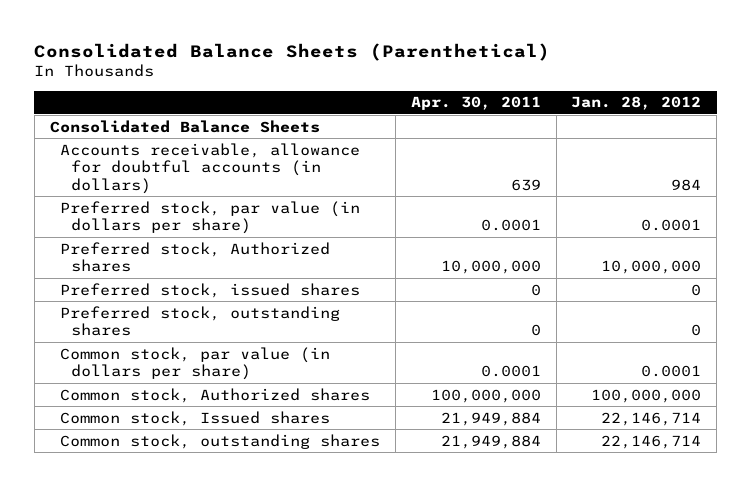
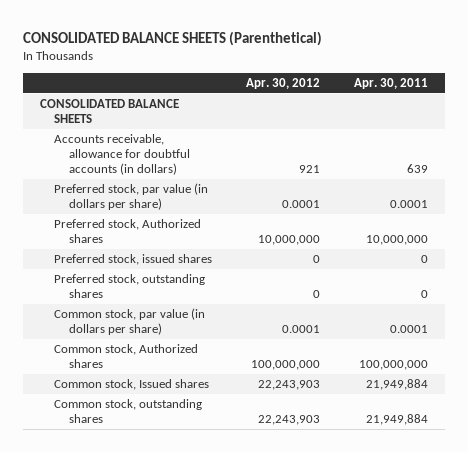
[34,42,551,61] Consolidated Balance Sheets (Parenthetical) -> [23,30,323,46] CONSOLIDATED BALANCE SHEETS (Parenthetical)
[571,96,702,111] Jan. 28, 2012 -> none
none -> [246,77,321,89] Apr. 30, 2012
[49,119,320,133] Consolidated Balance Sheets -> [39,99,179,124] CONSOLIDATED BALANCE SHEETS

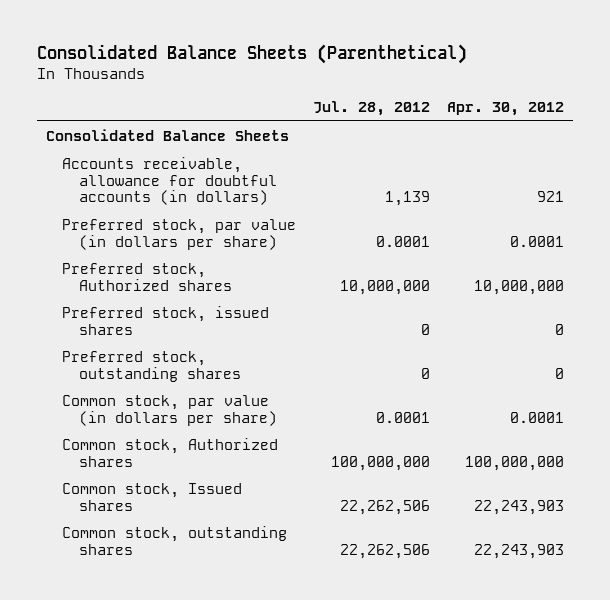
[23,30,323,46] CONSOLIDATED BALANCE SHEETS (Parenthetical) -> [37,44,468,65] Consolidated Balance Sheets (Parenthetical)
[353,77,428,89] Apr. 30, 2011 -> none
none -> [313,101,431,117] Jul. 28, 2012
[39,99,179,124] CONSOLIDATED BALANCE SHEETS -> [45,128,289,141] Consolidated Balance Sheets

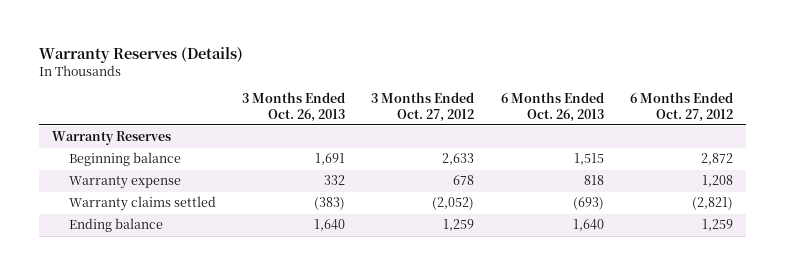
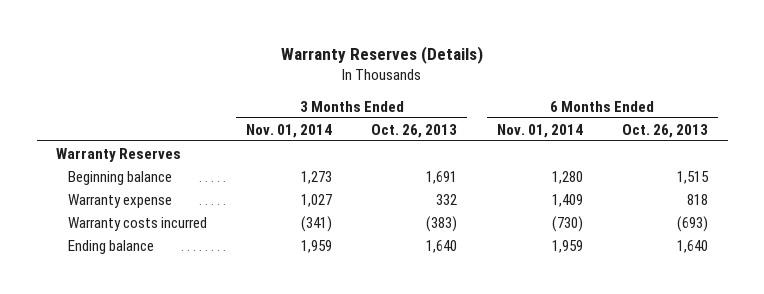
[371,92,475,122] 3 Months Ended Oct. 27, 2012 -> none
[630,92,734,122] 6 Months Ended Oct. 27, 2012 -> none
none -> [245,123,332,138] Nov. 01, 2014
none -> [496,123,583,138] Nov. 01, 2014
[68,196,216,212] Warranty claims settled -> [67,216,207,231] Warranty costs incurred

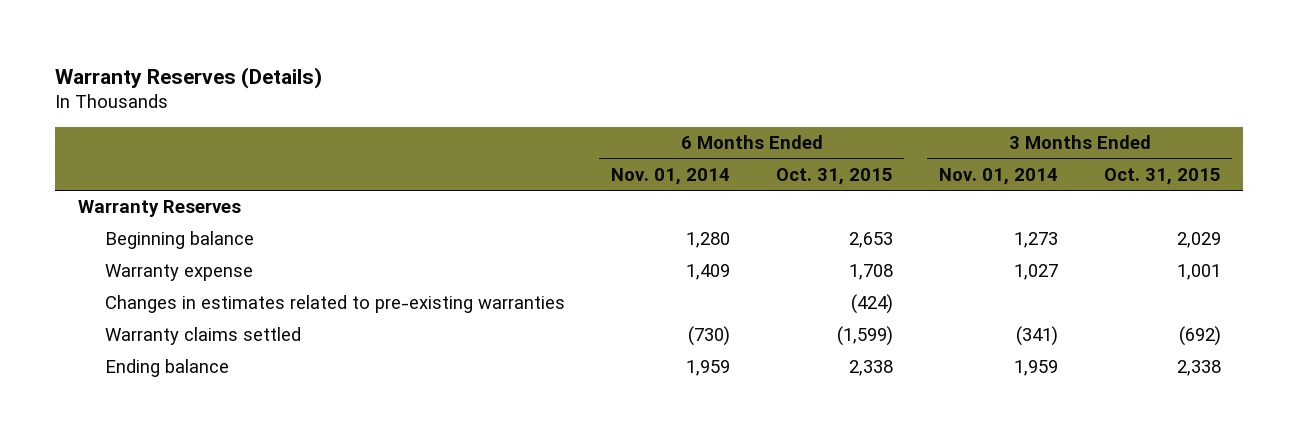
[371,123,458,138] Oct. 26, 2013 -> none
[621,123,708,138] Oct. 26, 2013 -> none
none -> [775,167,893,185] Oct. 31, 2015
none -> [1103,167,1221,185] Oct. 31, 2015
none -> [105,295,566,314] Changes in estimates related to pre-existing warranties
[67,216,207,231] Warranty costs incurred -> [105,327,302,346] Warranty claims settled

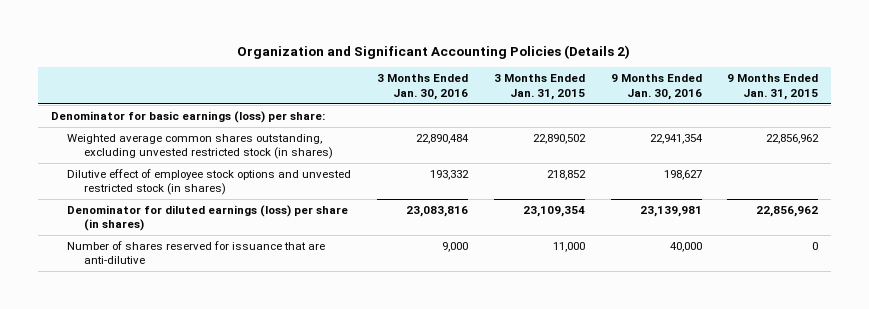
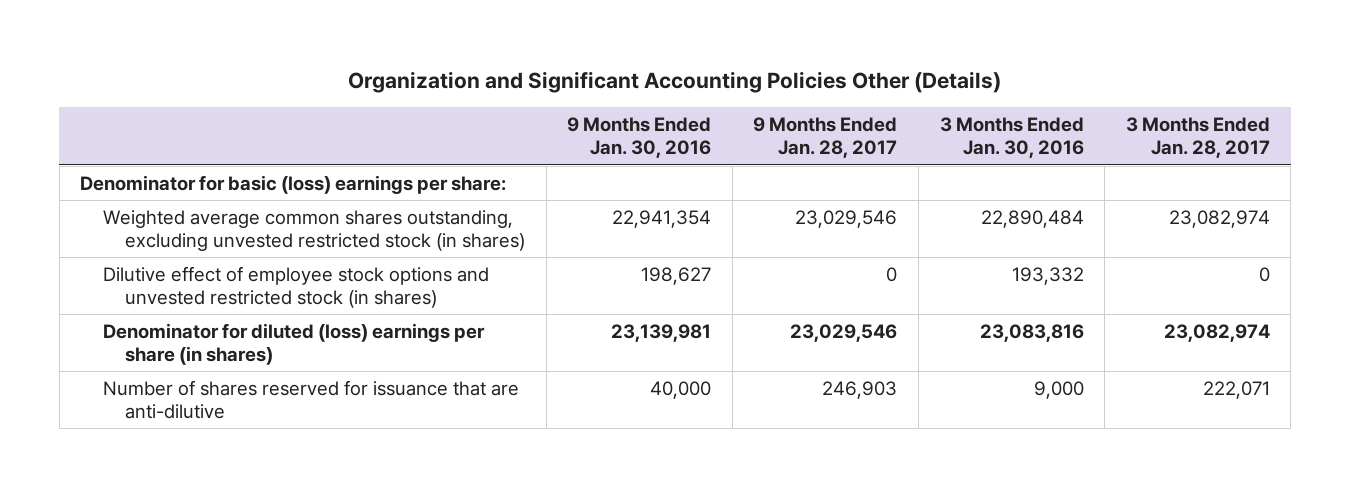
[237,44,631,59] Organization and Significant Accounting Policies (Details 2) -> [347,71,1001,94] Organization and Significant Accounting Policies Other (Details)
[493,74,585,100] 3 Months Ended Jan. 31, 2015 -> none
[727,74,819,100] 9 Months Ended Jan. 31, 2015 -> none
none -> [753,116,898,159] 9 Months Ended Jan. 28, 2017
none -> [1125,116,1270,159] 3 Months Ended Jan. 28, 2017
[50,110,325,123] Denominator for basic earnings (loss) per share: -> [80,174,507,194] Denominator for basic (loss) earnings per share:
[67,204,349,232] Denominator for diluted earnings (loss) per share (in shares) -> [102,322,485,366] Denominator for diluted (loss) earnings per share (in shares)

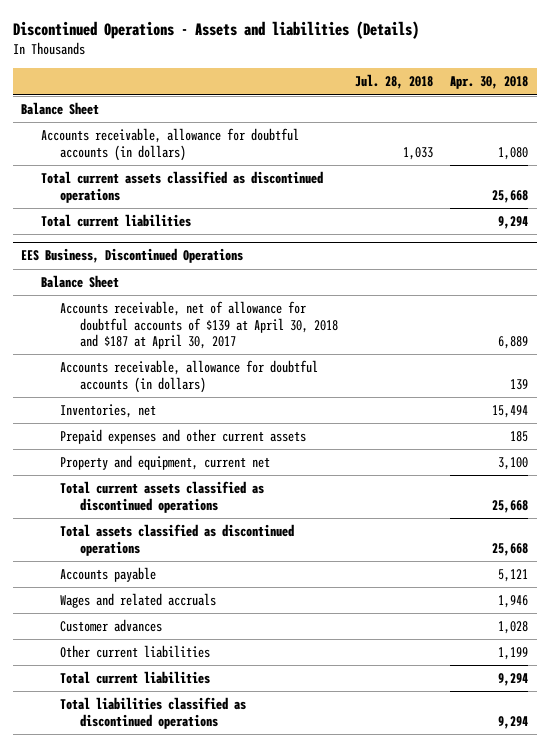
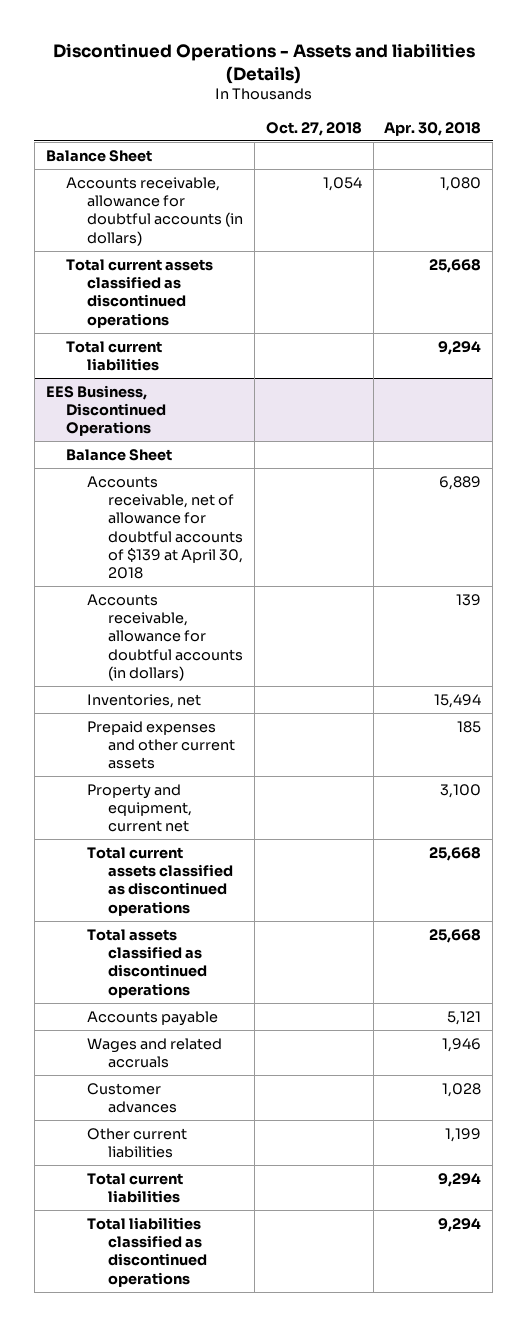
[355,74,434,90] Jul. 28, 2018 -> none
none -> [265,121,362,136] Oct. 27, 2018
[60,301,338,349] Accounts receivable, net of allowance for doubtful accounts of $139 at April 30, 2018 and $187 at April 30, 2017 -> [87,475,243,580] Accounts receivable, net of allowance for doubtful accounts of $139 at April 30, 2018

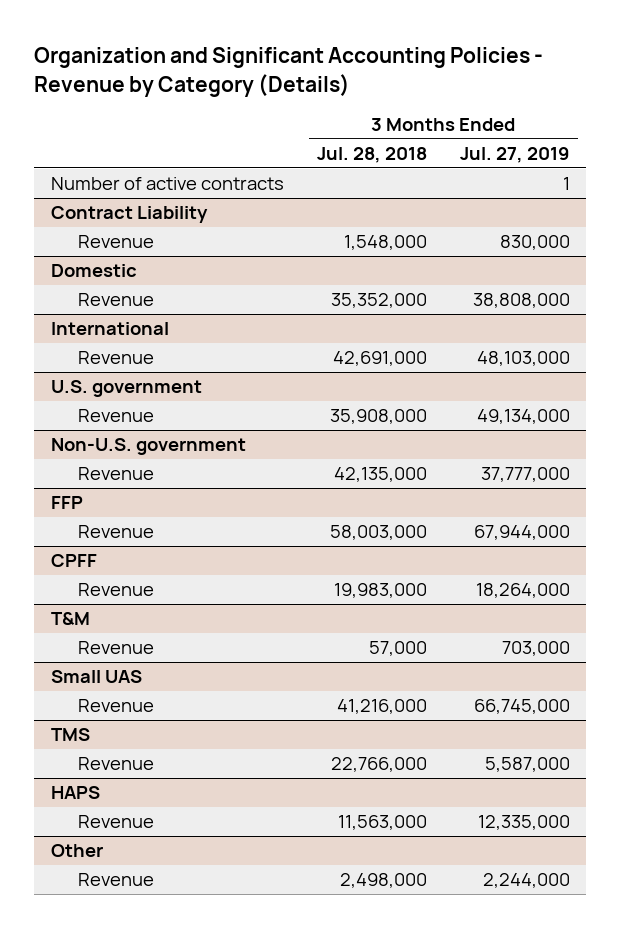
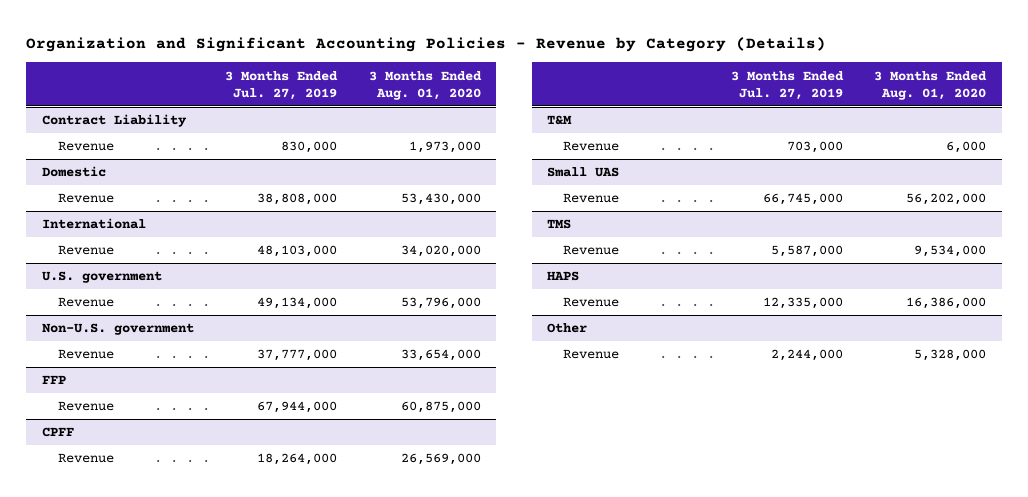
[316,146,427,163] Jul. 28, 2018 -> none
none -> [368,70,482,100] 3 Months Ended Aug. 01, 2020
[50,177,284,191] Number of active contracts -> none

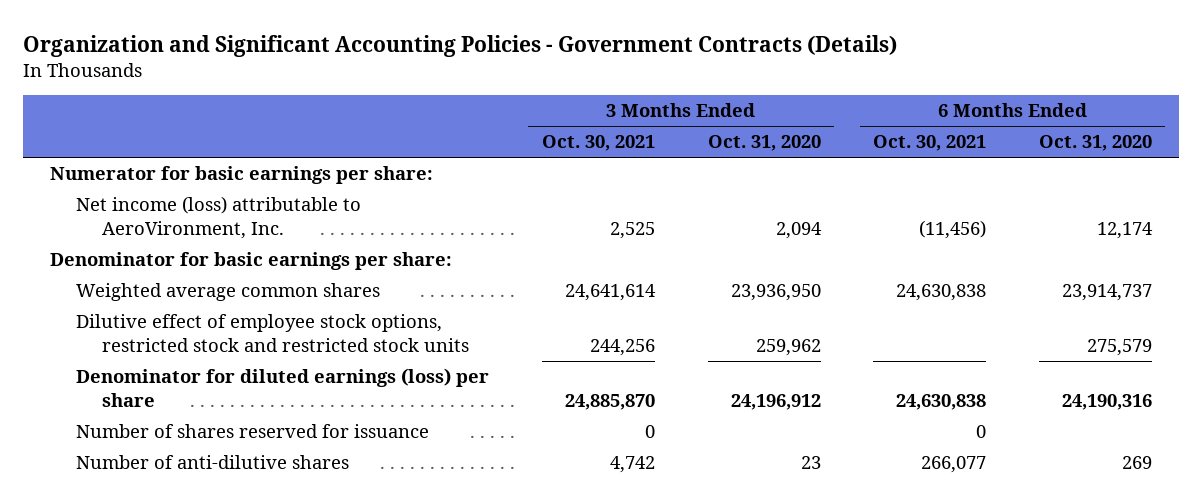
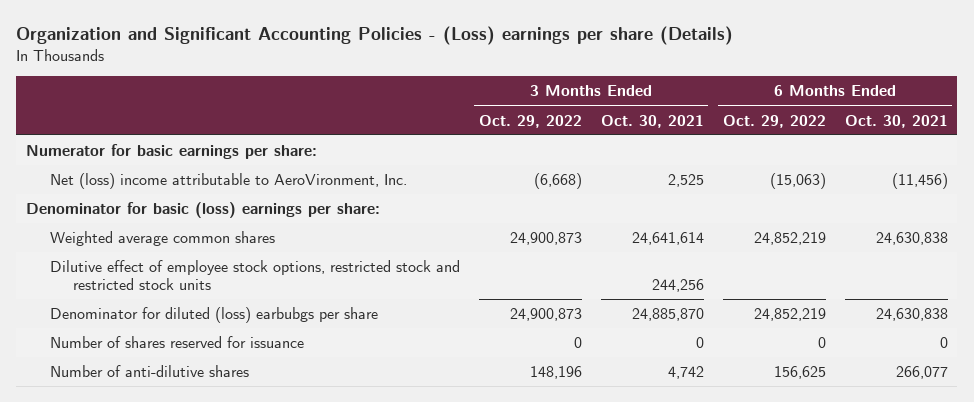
[23,34,898,57] Organization and Significant Accounting Policies - Government Contracts (Details) -> [16,26,734,46] Organization and Significant Accounting Policies - (Loss) earnings per share (Details)
[707,135,821,152] Oct. 31, 2020 -> none
[1039,135,1153,152] Oct. 31, 2020 -> none
none -> [478,114,582,128] Oct. 29, 2022
none -> [722,114,826,128] Oct. 29, 2022
[75,196,361,239] Net income (loss) attributable to AeroVironment, Inc. -> [49,173,407,190] Net (loss) income attributable to AeroVironment, Inc.
[49,252,452,271] Denominator for basic earnings per share: -> [25,202,380,219] Denominator for basic (loss) earnings per share:
[75,368,489,407] Denominator for diluted earnings (loss) per share -> [49,307,378,324] Denominator for diluted (loss) earbubgs per share

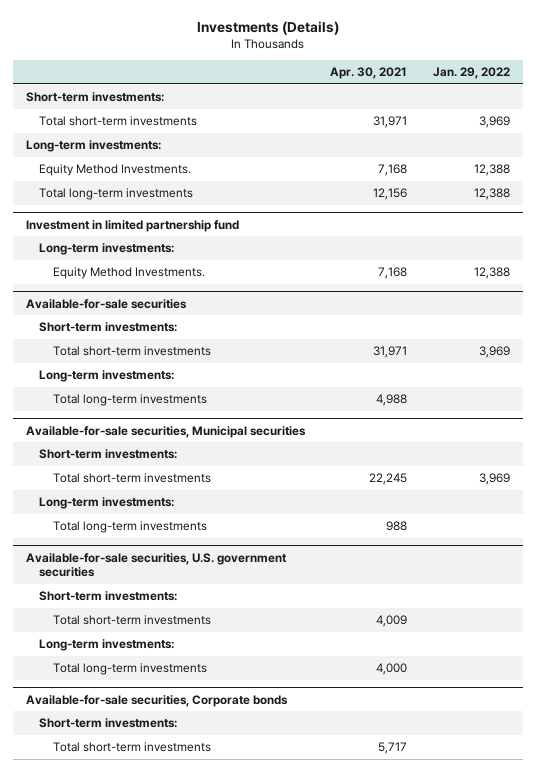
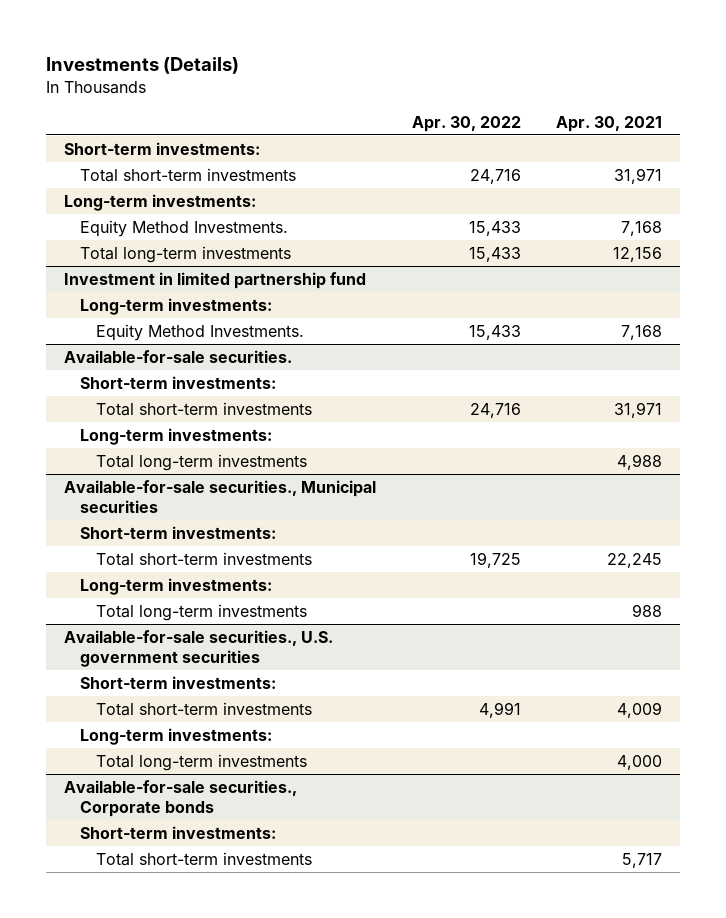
[433,67,511,80] Jan. 29, 2022 -> none
none -> [411,115,521,132] Apr. 30, 2022
[25,298,187,309] Available-for-sale securities -> [64,349,293,363] Available-for-sale securities.
[25,425,306,438] Available-for-sale securities, Municipal securities -> [64,479,377,513] Available-for-sale securities., Municipal securities
[25,552,287,578] Available-for-sale securities, U.S. government securities -> [64,629,334,667] Available-for-sale securities., U.S. government securities
[25,694,288,707] Available-for-sale securities, Corporate bonds -> [64,779,298,817] Available-for-sale securities., Corporate bonds

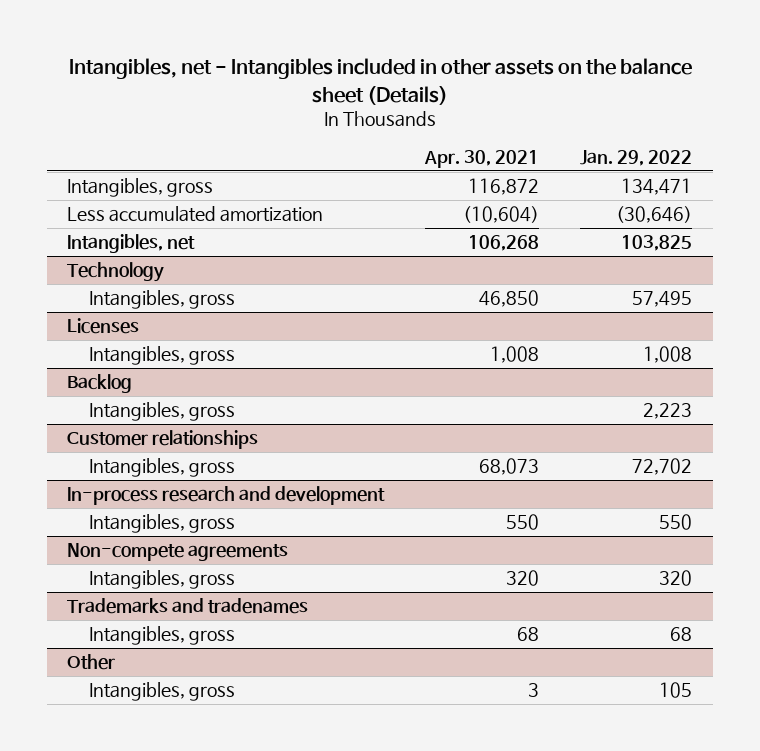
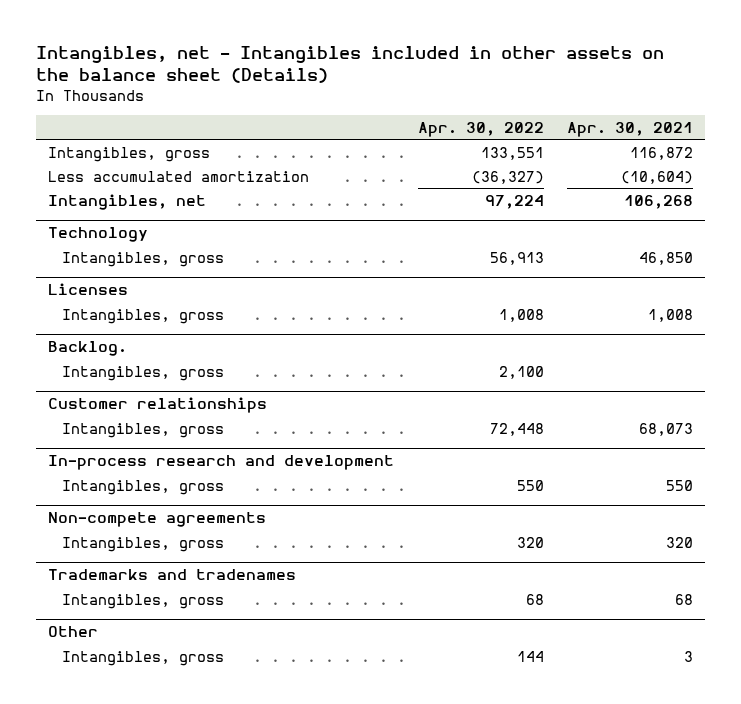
[580,150,693,167] Jan. 29, 2022 -> none
none -> [417,121,544,137] Apr. 30, 2022
[67,374,133,394] Backlog -> [47,341,127,357] Backlog.

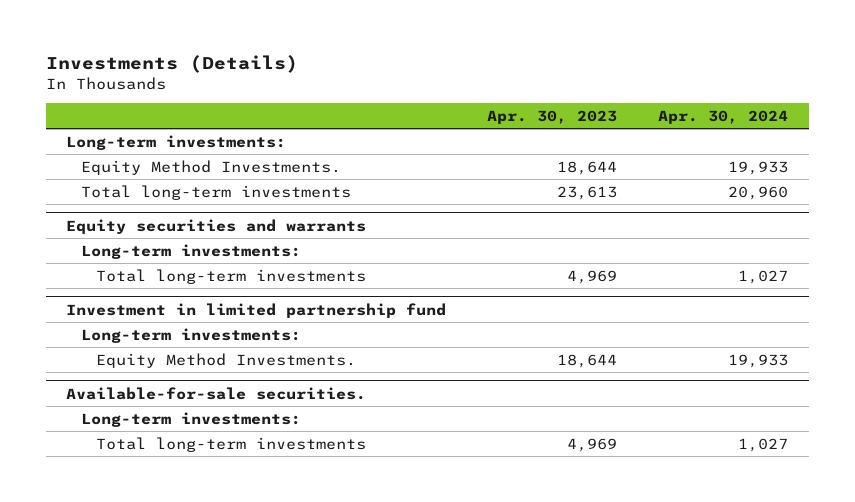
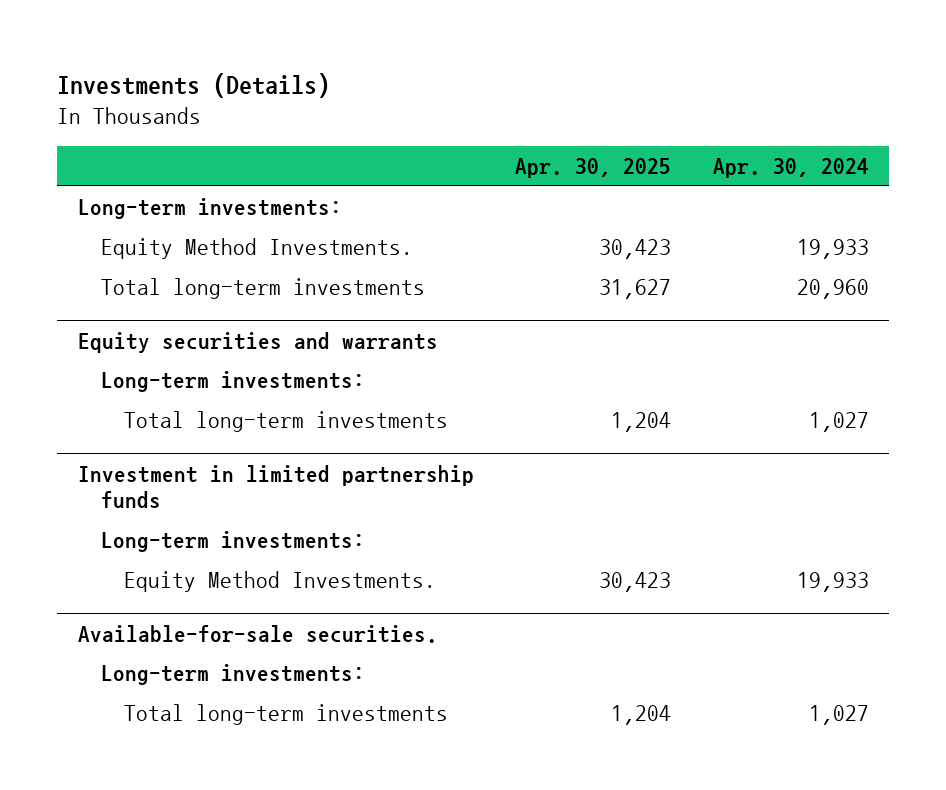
[487,109,618,124] Apr. 30, 2023 -> none
none -> [515,158,672,179] Apr. 30, 2025
[66,302,447,318] Investment in limited partnership fund -> [77,464,474,509] Investment in limited partnership funds

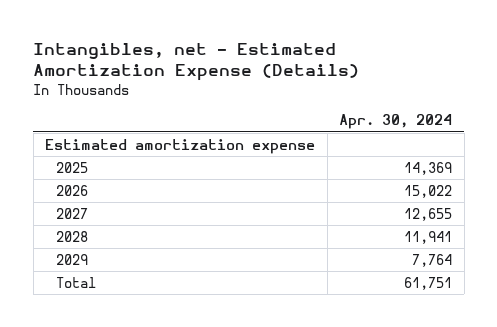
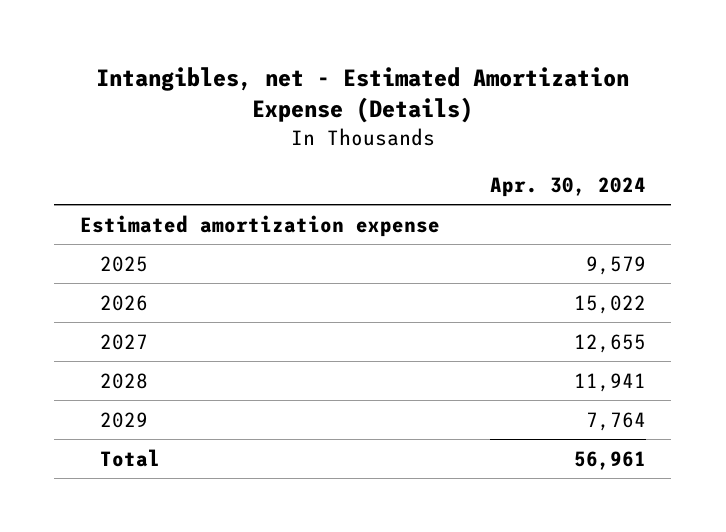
[404,161,453,175] 14,369 -> [585,255,646,275] 9,579
[404,276,453,290] 61,751 -> [573,450,646,470] 56,961

